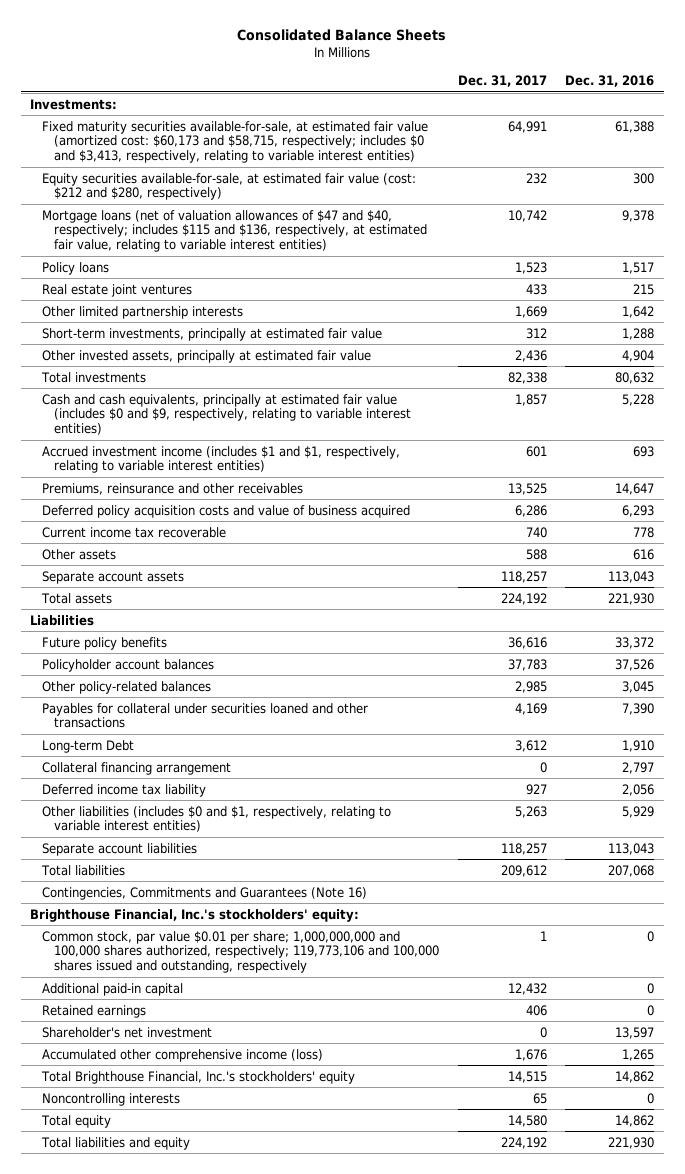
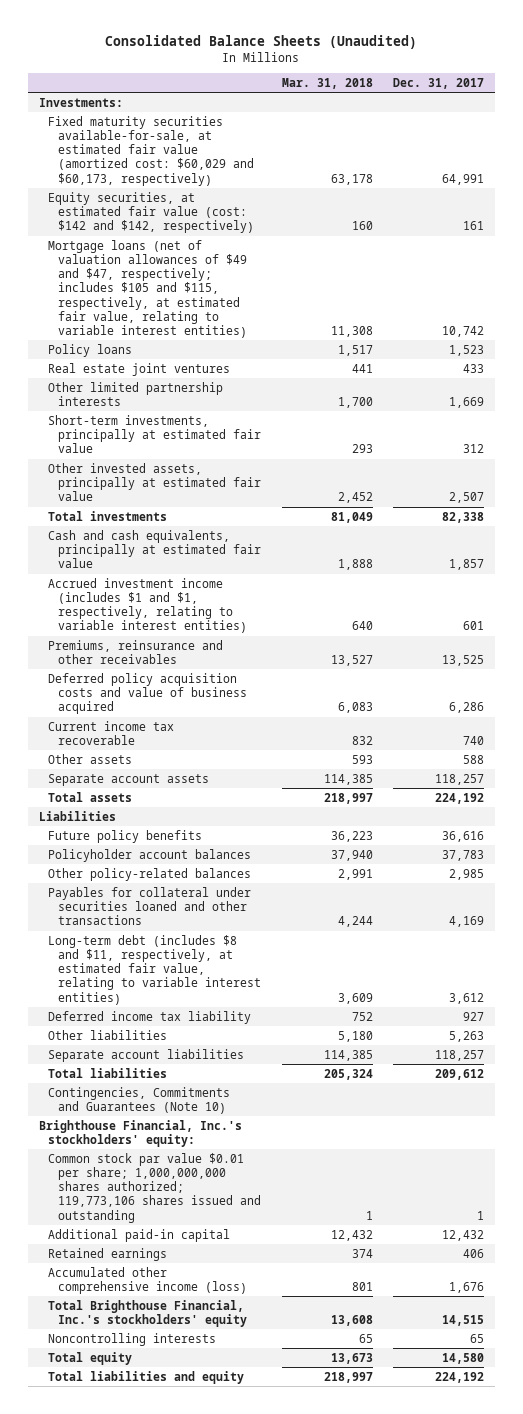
[237,29,447,42] Consolidated Balance Sheets -> [105,35,418,50] Consolidated Balance Sheets (Unaudited)
[565,74,655,87] Dec. 31, 2016 -> none
none -> [281,77,373,89] Mar. 31, 2018
[42,120,429,163] Fixed maturity securities available-for-sale, at estimated fair value (amortized cost: $60,173 and $58,715, respectively; includes $0 and $3,413, respectively, relating to variable interest entities) -> [48,115,255,186] Fixed maturity securities available-for-sale, at estimated fair value (amortized cost: $60,029 and $60,173, respectively)
[42,172,417,201] Equity securities available-for-sale, at estimated fair value (cost: $212 and $280, respectively) -> [48,191,255,234] Equity securities, at estimated fair value (cost: $142 and $142, respectively)
[525,172,547,184] 232 -> [463,221,485,231] 161
[42,209,428,252] Mortgage loans (net of valuation allowances of $47 and $40, respectively; includes $115 and $136, respectively, at estimated fair value, relating to variable interest entities) -> [48,239,248,339] Mortgage loans (net of valuation allowances of $49 and $47, respectively; includes $105 and $115, respectively, at estimated fair value, relating to variable interest entities)
[514,349,547,362] 2,436 -> [449,492,485,504] 2,507
[42,393,412,435] Cash and cash equivalents, principally at estimated fair value (includes $0 and $9, respectively, relating to variable interest entities) -> [48,529,262,569] Cash and cash equivalents, principally at estimated fair value
[42,761,232,775] Collateral financing arrangement -> none
[42,739,135,753] Long-term Debt -> [48,934,262,1005] Long-term debt (includes $8 and $11, respectively, at estimated fair value, relating to variable interest entities)
[42,805,392,833] Other liabilities (includes $0 and $1, respectively, relating to variable interest entities) -> [48,1029,168,1040] Other liabilities
[42,886,368,900] Contingencies, Commitments and Guarantees (Note 16) -> [48,1086,231,1114] Contingencies, Commitments and Guarantees (Note 10)
[42,930,440,973] Common stock, par value $0.01 per share; 1,000,000,000 and 100,000 shares authorized, respectively; 119,773,106 and 100,000 shares issued and outstanding, respectively -> [48,1152,262,1223] Common stock par value $0.01 per share; 1,000,000,000 shares authorized; 119,773,106 shares issued and outstanding
[42,1026,213,1038] Shareholder's net investment -> none

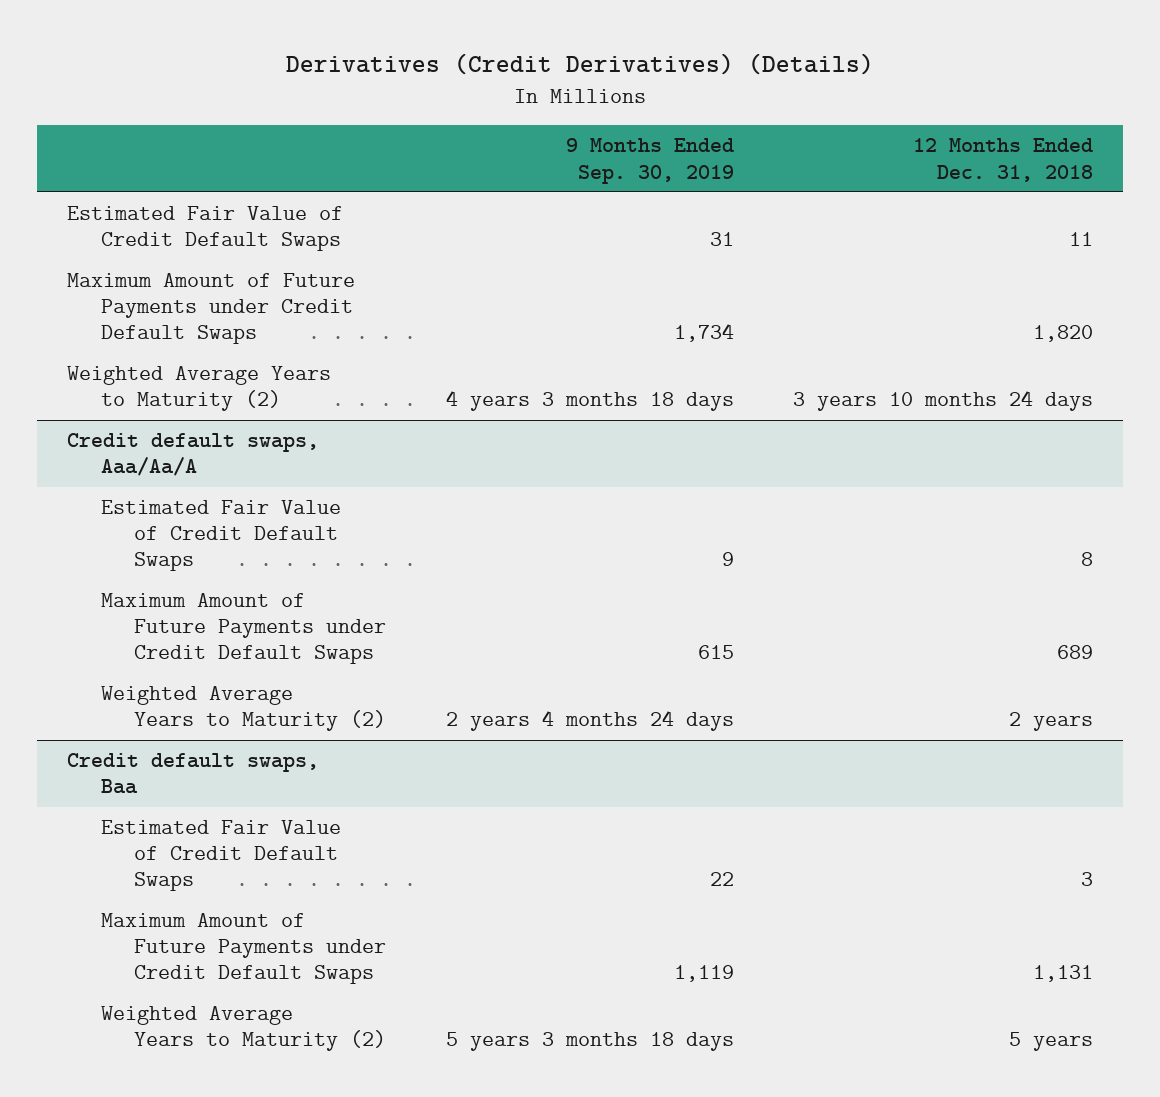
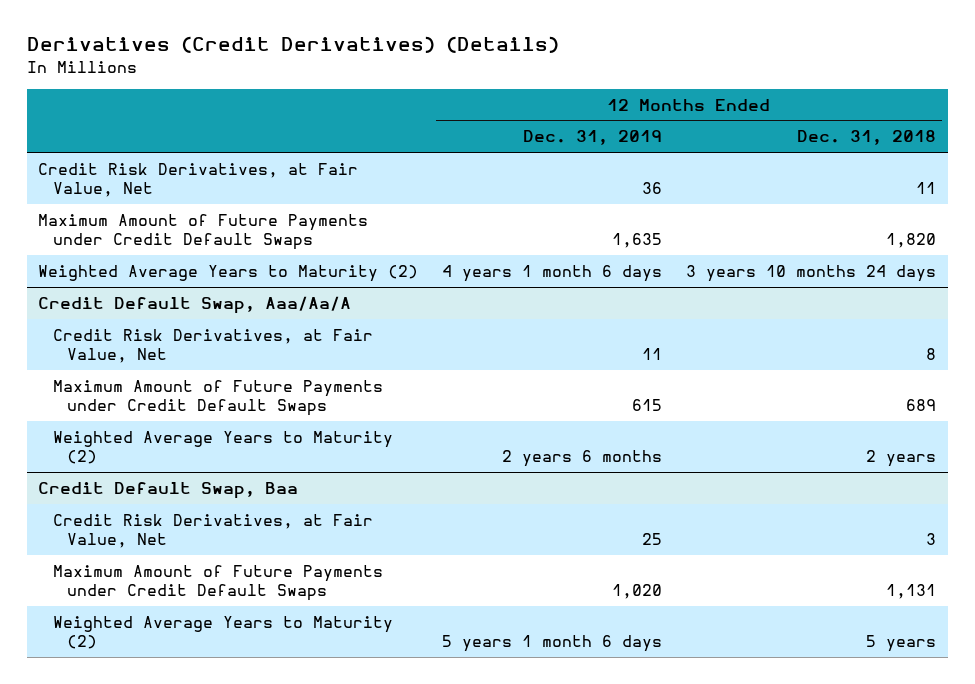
[565,138,734,184] 9 Months Ended Sep. 30, 2019 -> none
none -> [523,130,663,146] Dec. 31, 2019
[66,206,343,252] Estimated Fair Value of Credit Default Swaps -> [38,162,359,198] Credit Risk Derivatives, at Fair Value, Net
[66,433,319,477] Credit default swaps, Aaa/Aa/A -> [38,295,352,314] Credit Default Swap, Aaa/Aa/A
[100,500,341,572] Estimated Fair Value of Credit Default Swaps -> [52,328,373,364] Credit Risk Derivatives, at Fair Value, Net
[66,753,319,795] Credit default swaps, Baa -> [38,481,299,499] Credit Default Swap, Baa
[100,820,341,892] Estimated Fair Value of Credit Default Swaps -> [52,513,373,549] Credit Risk Derivatives, at Fair Value, Net

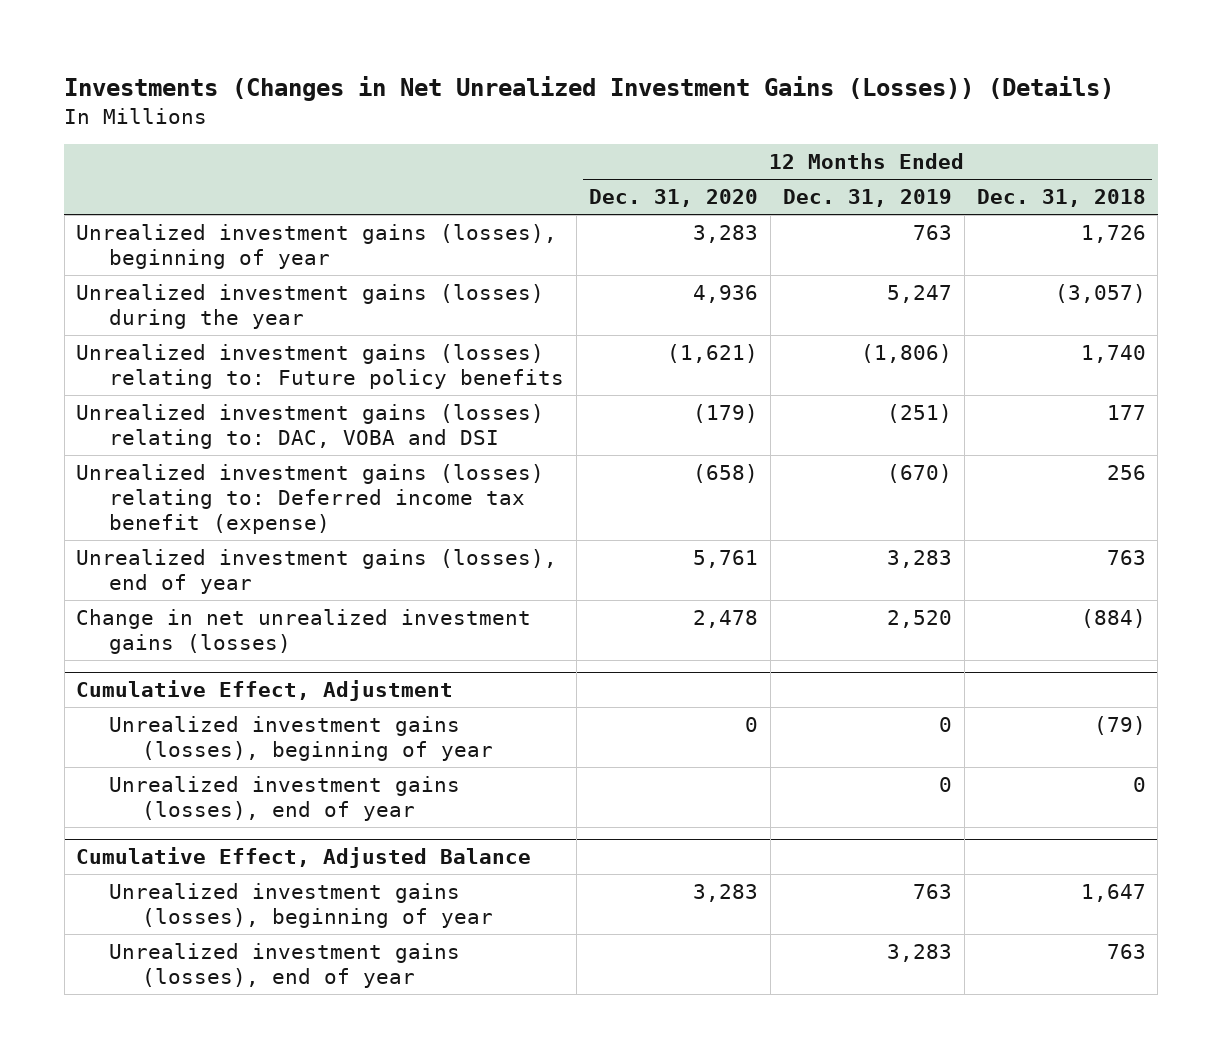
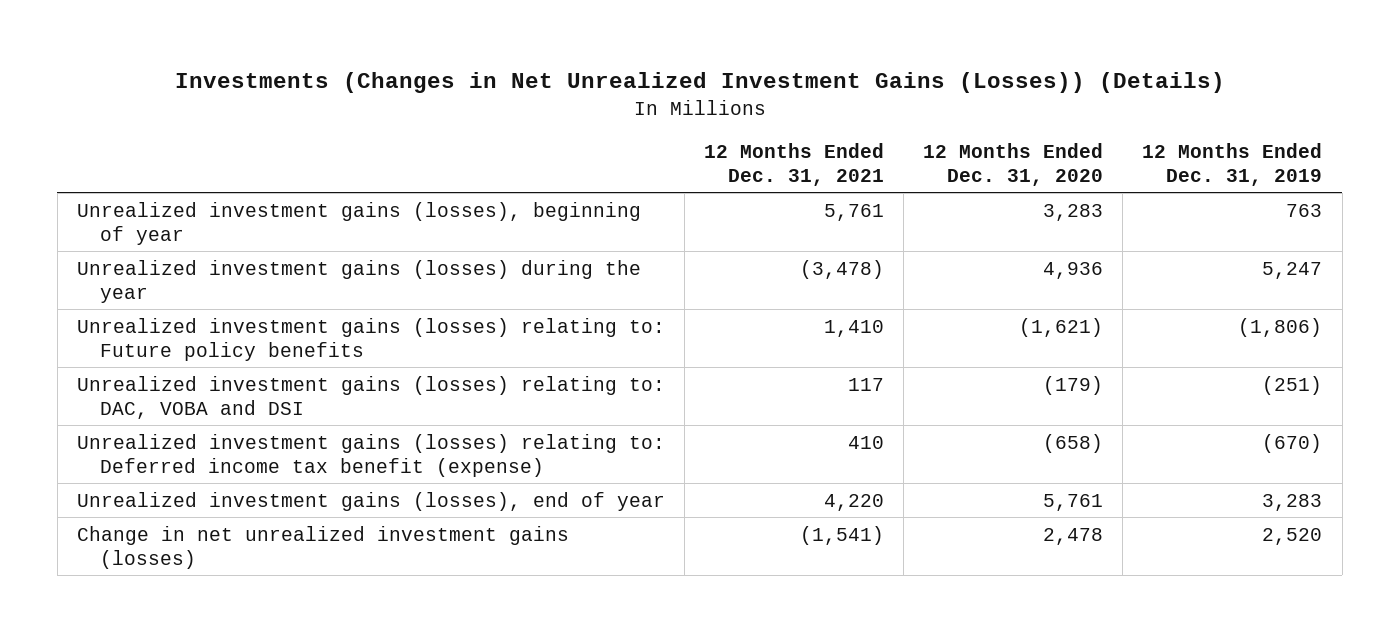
[976,189,1146,208] Dec. 31, 2018 -> none
none -> [704,142,885,186] 12 Months Ended Dec. 31, 2021
[76,680,454,702] Cumulative Effect, Adjustment -> none
[109,716,494,761] Unrealized investment gains (losses), beginning of year -> none
[109,776,461,821] Unrealized investment gains (losses), end of year -> none
[76,847,532,869] Cumulative Effect, Adjusted Balance -> none
[109,883,494,928] Unrealized investment gains (losses), beginning of year -> none
[109,943,461,988] Unrealized investment gains (losses), end of year -> none

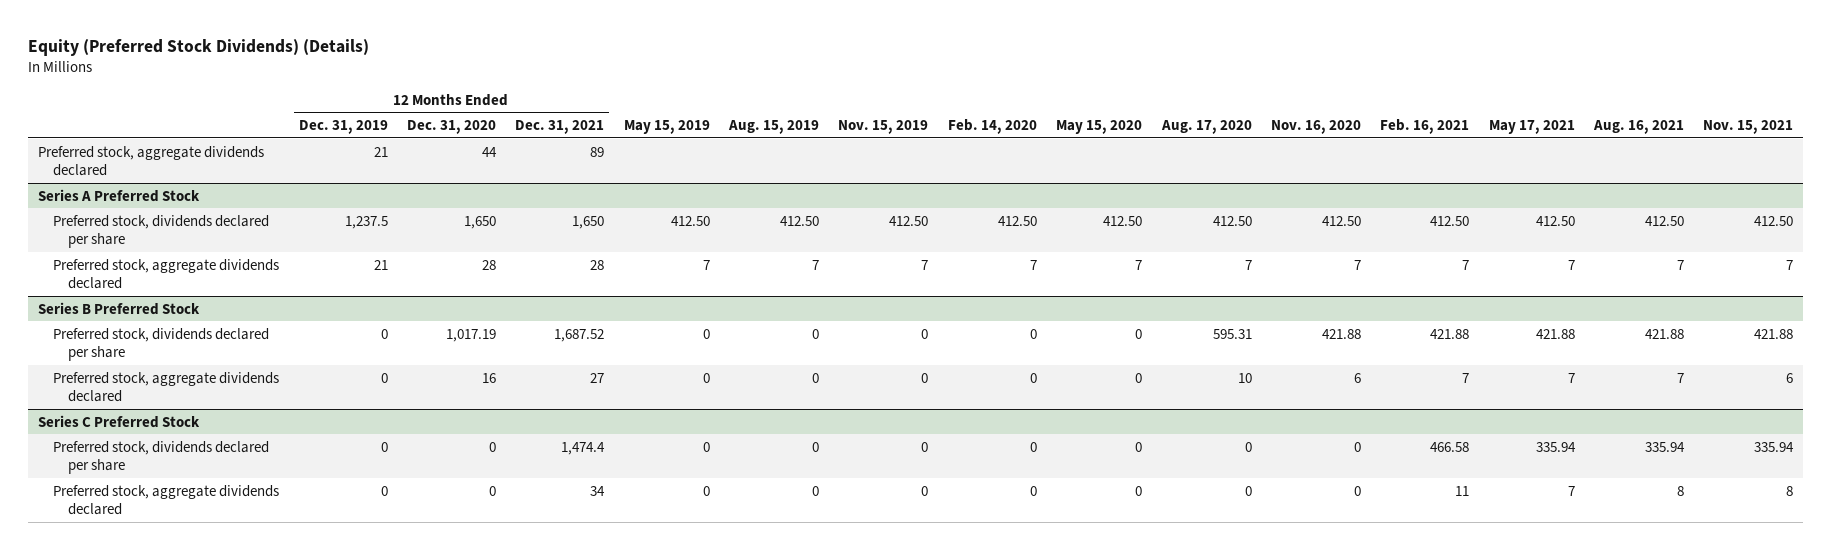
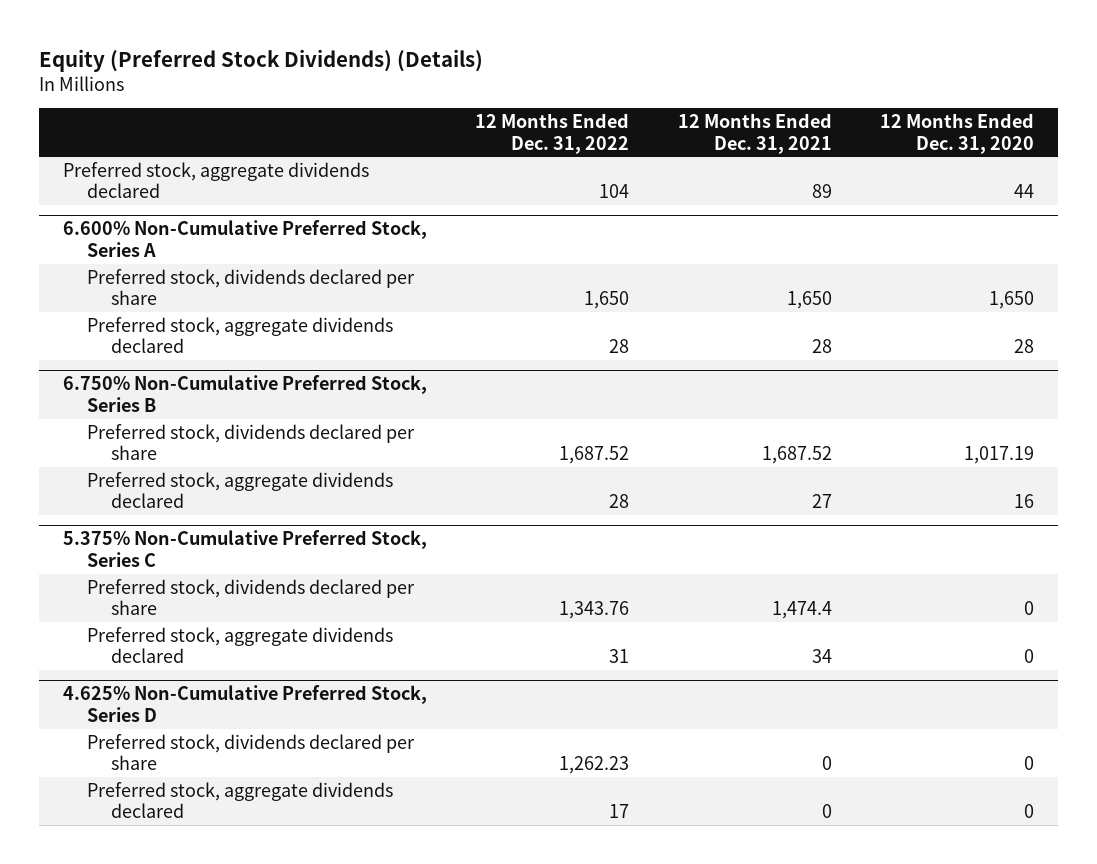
[298,120,388,135] Dec. 31, 2019 -> none
[623,120,710,135] May 15, 2019 -> none
[728,120,820,135] Aug. 15, 2019 -> none
[838,120,929,135] Nov. 15, 2019 -> none
[947,119,1037,135] Feb. 14, 2020 -> none
[1056,120,1143,135] May 15, 2020 -> none
[1160,120,1252,135] Aug. 17, 2020 -> none
[1270,120,1361,135] Nov. 16, 2020 -> none
[1380,119,1470,135] Feb. 16, 2021 -> none
[1488,120,1575,135] May 17, 2021 -> none
[1592,120,1684,135] Aug. 16, 2021 -> none
[1703,120,1794,135] Nov. 15, 2021 -> none
none -> [475,113,630,154] 12 Months Ended Dec. 31, 2022
[38,188,201,202] Series A Preferred Stock -> [63,220,428,257] 6.600% Non-Cumulative Preferred Stock, Series A
[38,301,201,315] Series B Preferred Stock -> [63,375,428,412] 6.750% Non-Cumulative Preferred Stock, Series B
[38,414,201,428] Series C Preferred Stock -> [63,530,428,567] 5.375% Non-Cumulative Preferred Stock, Series C
none -> [63,685,428,722] 4.625% Non-Cumulative Preferred Stock, Series D
none -> [86,733,415,771] Preferred stock, dividends declared per share
none -> [86,781,393,819] Preferred stock, aggregate dividends declared

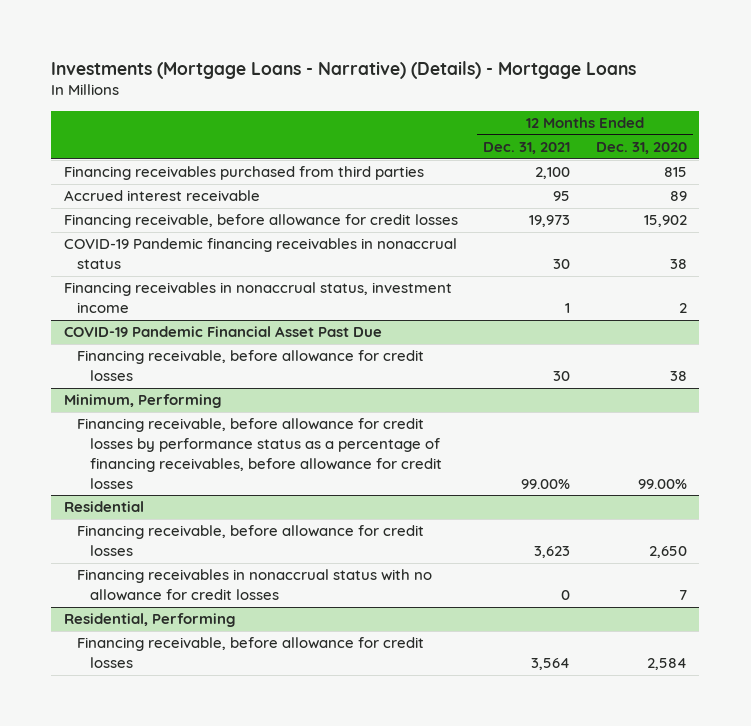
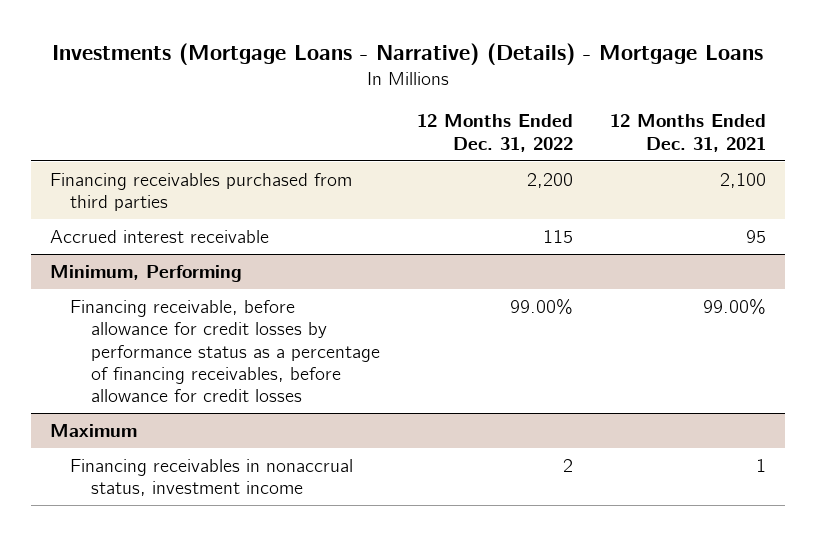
[595,141,687,154] Dec. 31, 2020 -> none
none -> [417,114,574,152] 12 Months Ended Dec. 31, 2022
[63,214,458,229] Financing receivable, before allowance for credit losses -> none
[63,238,457,270] COVID-19 Pandemic financing receivables in nonaccrual status -> none
[63,282,452,314] Financing receivables in nonaccrual status, investment income -> none
[63,326,382,338] COVID-19 Pandemic Financial Asset Past Due -> none
[77,350,425,382] Financing receivable, before allowance for credit losses -> none
[77,525,425,557] Financing receivable, before allowance for credit losses -> none
[77,569,433,602] Financing receivables in nonaccrual status with no allowance for credit losses -> none
[63,613,236,628] Residential, Performing -> none
[77,637,425,669] Financing receivable, before allowance for credit losses -> none
[63,501,144,513] Residential -> [50,423,138,437] Maximum
none -> [70,458,354,497] Financing receivables in nonaccrual status, investment income

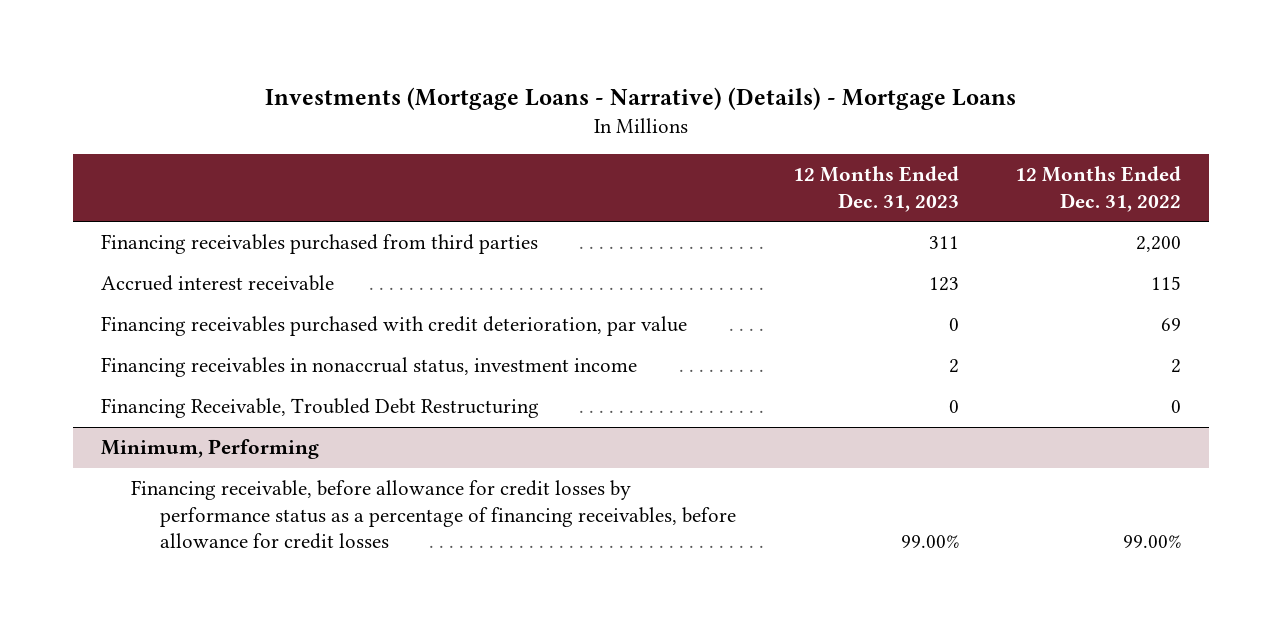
[610,114,767,152] 12 Months Ended Dec. 31, 2021 -> none
none -> [792,166,959,212] 12 Months Ended Dec. 31, 2023
none -> [100,316,687,337] Financing receivables purchased with credit deterioration, par value
none -> [100,357,637,378] Financing receivables in nonaccrual status, investment income
none -> [100,398,539,419] Financing Receivable, Troubled Debt Restructuring
[50,423,138,437] Maximum -> none
[70,458,354,497] Financing receivables in nonaccrual status, investment income -> none

